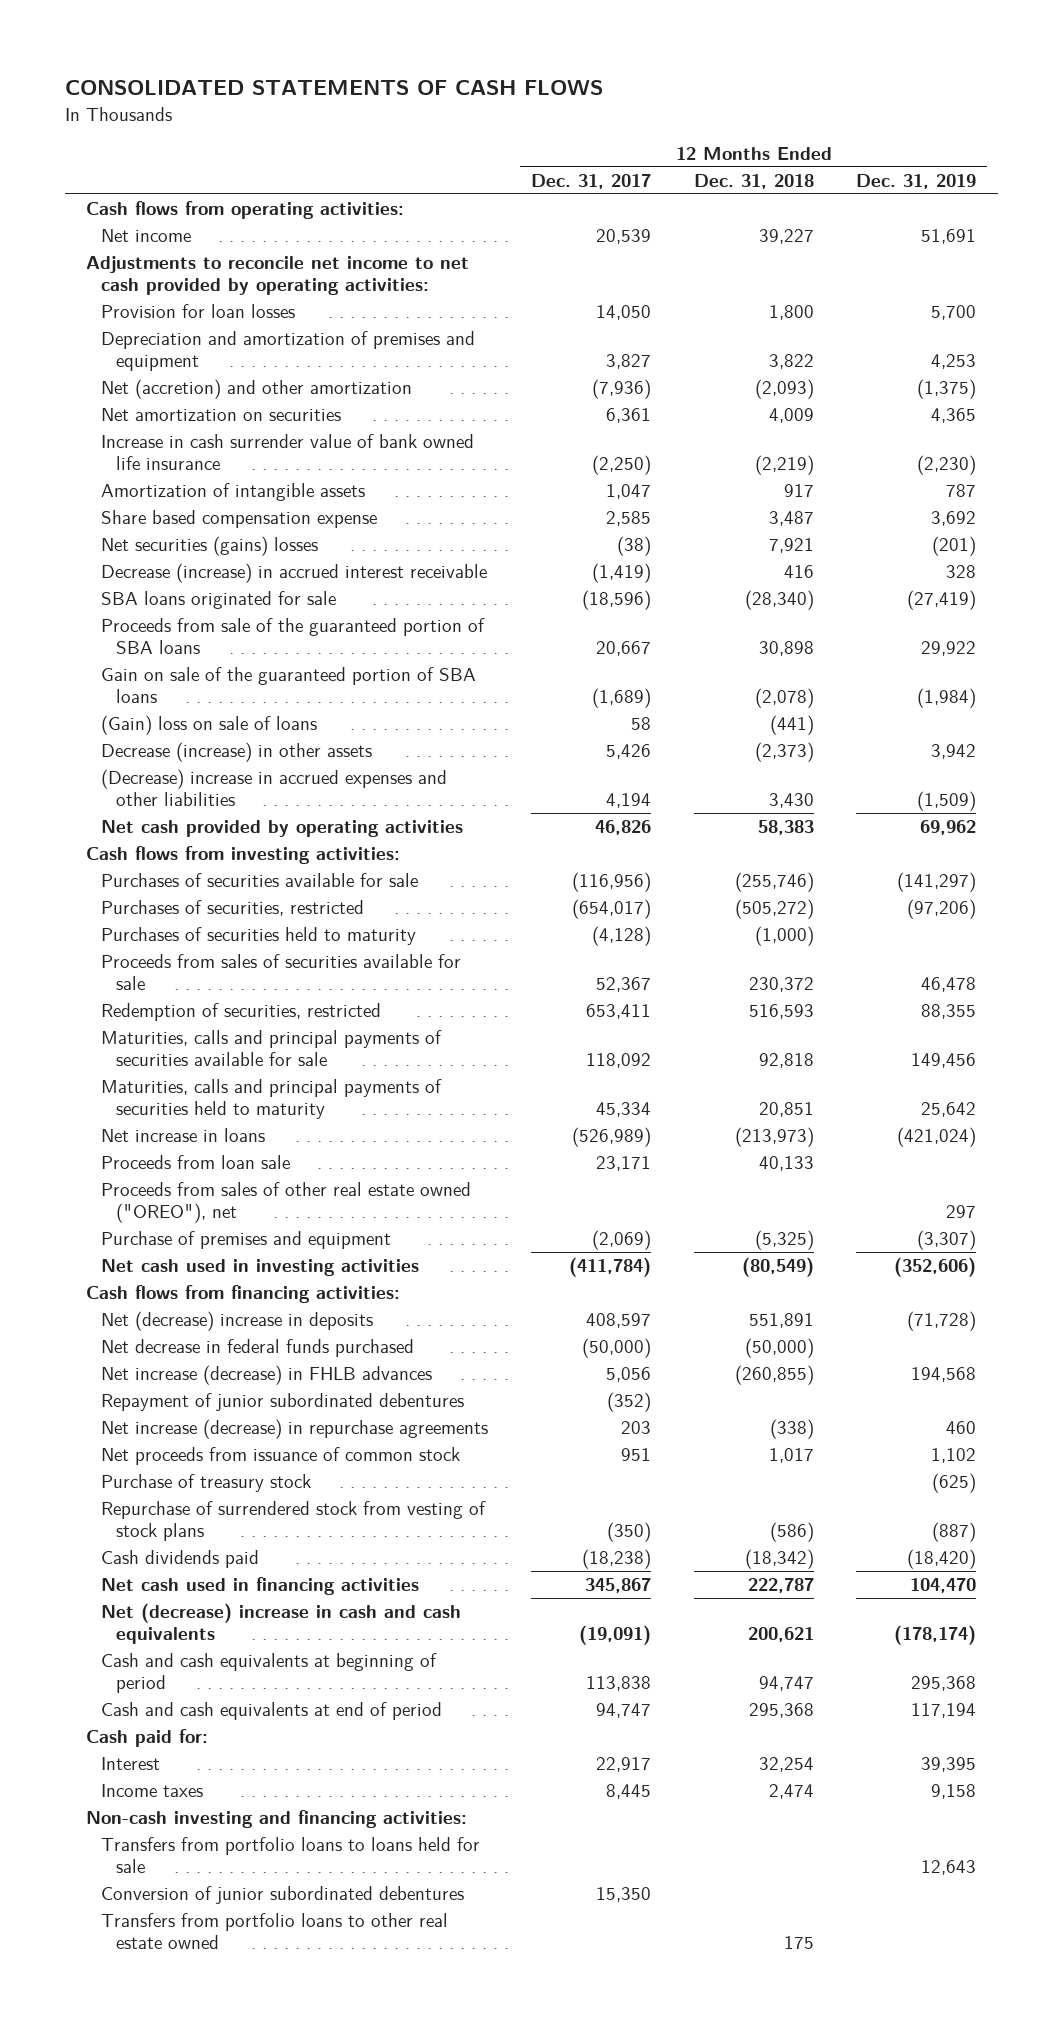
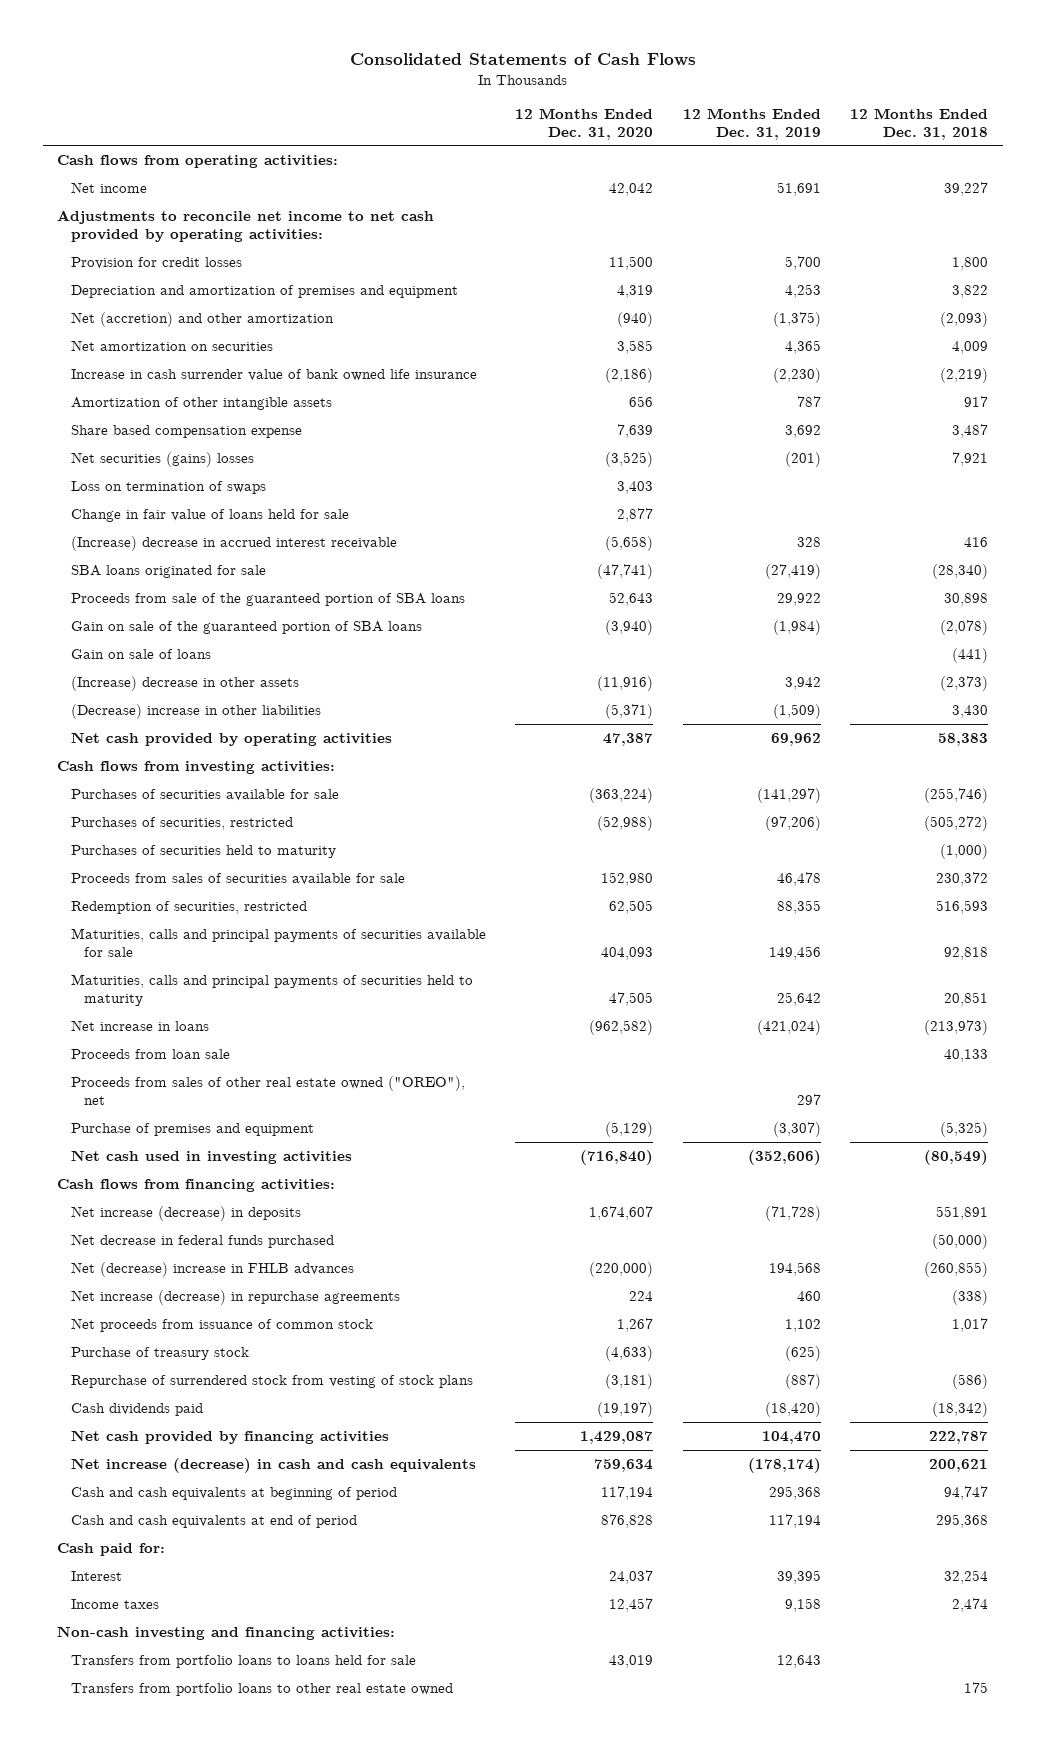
[64,79,603,95] CONSOLIDATED STATEMENTS OF CASH FLOWS -> [349,53,696,67] Consolidated Statements of Cash Flows
[530,173,651,189] Dec. 31, 2017 -> none
none -> [515,107,654,140] 12 Months Ended Dec. 31, 2020
[101,304,296,319] Provision for loan losses -> [70,256,242,269] Provision for credit losses
[101,483,366,502] Amortization of intangible assets -> [70,396,332,410] Amortization of other intangible assets
none -> [70,480,266,494] Loss on termination of swaps
none -> [70,508,349,522] Change in fair value of loans held for sale
[101,563,488,584] Decrease (increase) in accrued interest receivable -> [70,535,397,551] (Increase) decrease in accrued interest receivable
[101,715,318,736] (Gain) loss on sale of loans -> [70,648,211,659] Gain on sale of loans
[101,742,373,763] Decrease (increase) in other assets -> [70,675,299,691] (Increase) decrease in other assets
[101,769,448,807] (Decrease) increase in accrued expenses and other liabilities -> [70,703,321,719] (Decrease) increase in other liabilities
[101,1311,374,1332] Net (decrease) increase in deposits -> [70,1205,301,1221] Net increase (decrease) in deposits
[101,1393,465,1412] Repayment of junior subordinated debentures -> none
[101,1365,433,1386] Net increase (decrease) in FHLB advances -> [70,1261,354,1277] Net (decrease) increase in FHLB advances
[101,1577,420,1596] Net cash used in financing activities -> [70,1429,389,1444] Net cash provided by financing activities
[101,1603,462,1645] Net (decrease) increase in cash and cash equivalents -> [70,1457,476,1473] Net increase (decrease) in cash and cash equivalents
[101,1886,465,1905] Conversion of junior subordinated debentures -> none

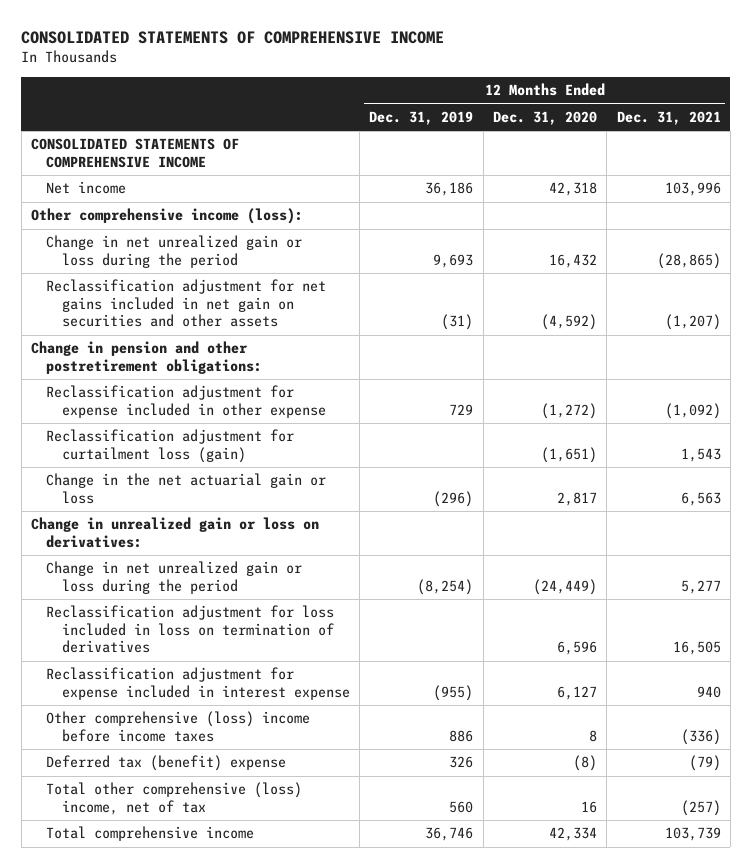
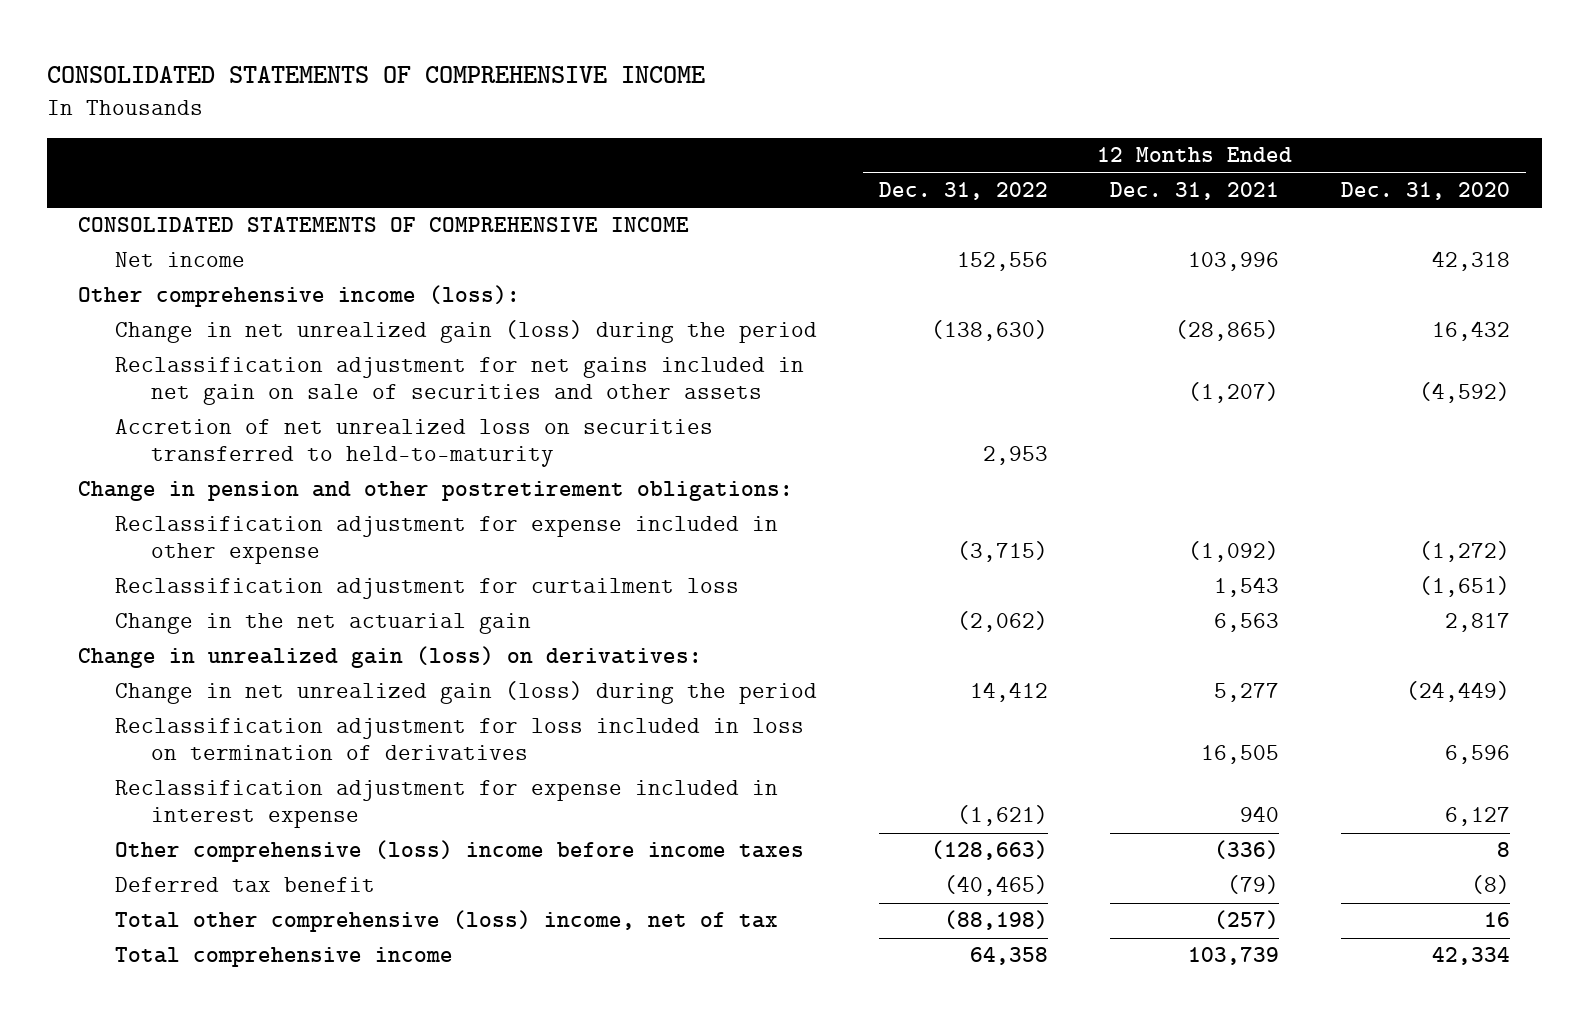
[369,110,474,125] Dec. 31, 2019 -> none
none -> [878,181,1048,200] Dec. 31, 2022
[46,235,303,268] Change in net unrealized gain or loss during the period -> [114,320,817,344] Change in net unrealized gain (loss) during the period
[46,279,327,328] Reclassification adjustment for net gains included in net gain on securities and other assets -> [114,357,804,406] Reclassification adjustment for net gains included in net gain on sale of securities and other assets
none -> [114,419,713,468] Accretion of net unrealized loss on securities transferred to held-to-maturity
[46,429,295,463] Reclassification adjustment for curtailment loss (gain) -> [114,578,739,600] Reclassification adjustment for curtailment loss
[46,473,327,504] Change in the net actuarial gain or loss -> [114,613,531,635] Change in the net actuarial gain
[30,517,319,548] Change in unrealized gain or loss on derivatives: -> [78,646,703,669] Change in unrealized gain (loss) on derivatives:
[46,561,303,594] Change in net unrealized gain or loss during the period -> [114,681,817,705] Change in net unrealized gain (loss) during the period
[46,755,287,772] Deferred tax (benefit) expense -> [114,877,375,893] Deferred tax benefit

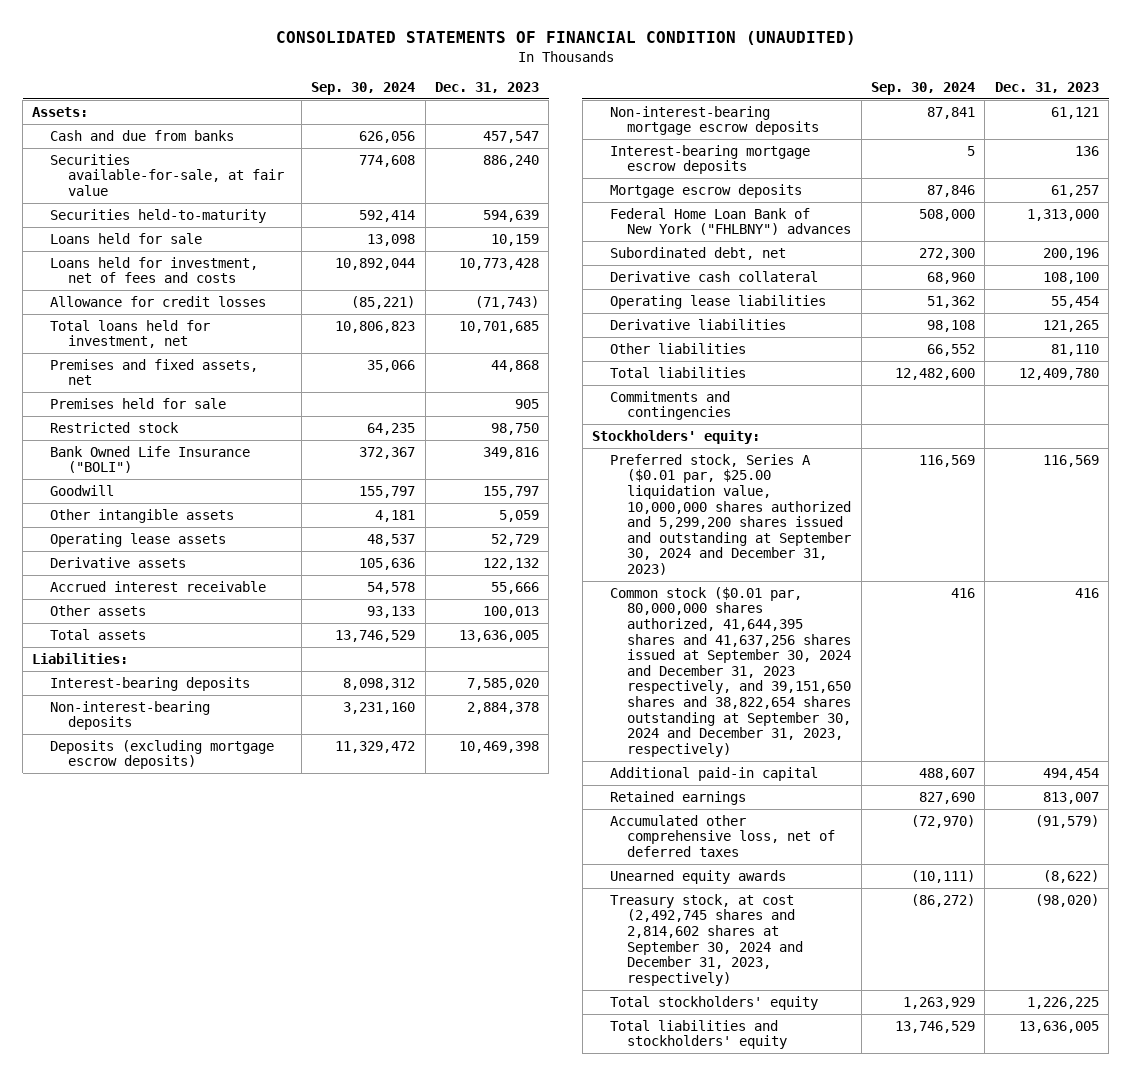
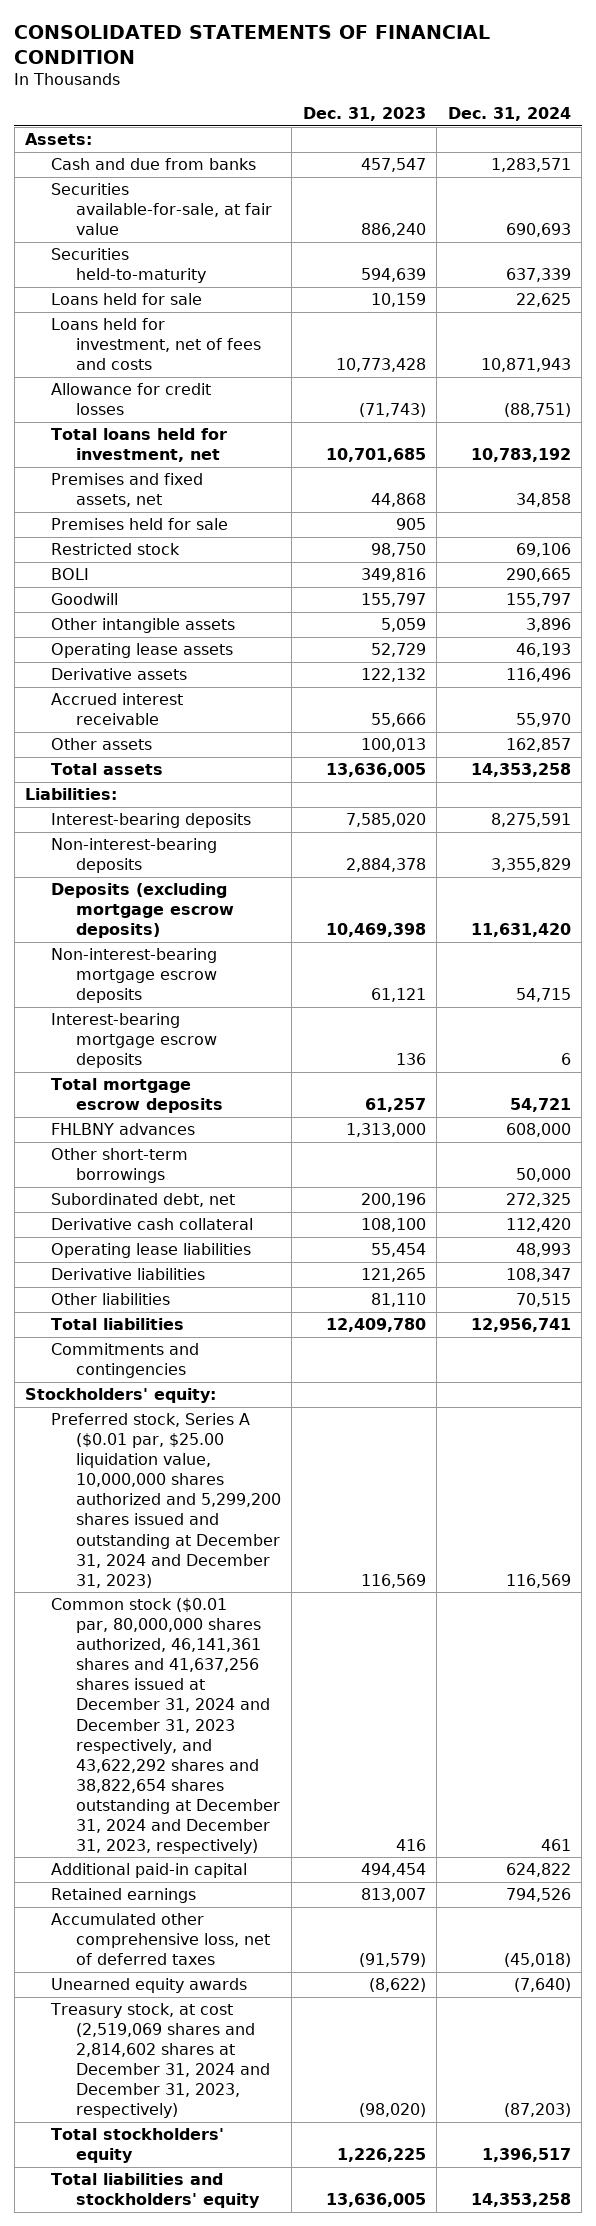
[275,31,856,46] CONSOLIDATED STATEMENTS OF FINANCIAL CONDITION (UNAUDITED) -> [14,24,491,64] CONSOLIDATED STATEMENTS OF FINANCIAL CONDITION
[311,81,416,95] Sep. 30, 2024 -> none
none -> [447,107,571,122] Dec. 31, 2024
[50,445,251,474] Bank Owned Life Insurance ("BOLI") -> [50,568,89,581] BOLI
[609,183,802,198] Mortgage escrow deposits -> [50,1078,223,1114] Total mortgage escrow deposits
[609,207,852,236] Federal Home Loan Bank of New York ("FHLBNY") advances -> [50,1123,195,1136] FHLBNY advances
none -> [50,1148,188,1184] Other short-term borrowings
[609,453,852,576] Preferred stock, Series A ($0.01 par, $25.00 liquidation value, 10,000,000 shares authorized and 5,299,200 shares issued and outstanding at September 30, 2024 and December 31, 2023) -> [50,1413,281,1588] Preferred stock, Series A ($0.01 par, $25.00 liquidation value, 10,000,000 shares authorized and 5,299,200 shares issued and outstanding at December 31, 2024 and December 31, 2023)
[609,586,852,757] Common stock ($0.01 par, 80,000,000 shares authorized, 41,644,395 shares and 41,637,256 shares issued at September 30, 2024 and December 31, 2023 respectively, and 39,151,650 shares and 38,822,654 shares outstanding at September 30, 2024 and December 31, 2023, respectively) -> [50,1598,280,1855] Common stock ($0.01 par, 80,000,000 shares authorized, 46,141,361 shares and 41,637,256 shares issued at December 31, 2024 and December 31, 2023 respectively, and 43,622,292 shares and 38,822,654 shares outstanding at December 31, 2024 and December 31, 2023, respectively)
[609,893,804,986] Treasury stock, at cost (2,492,745 shares and 2,814,602 shares at September 30, 2024 and December 31, 2023, respectively) -> [49,2003,270,2119] Treasury stock, at cost (2,519,069 shares and 2,814,602 shares at December 31, 2024 and December 31, 2023, respectively)

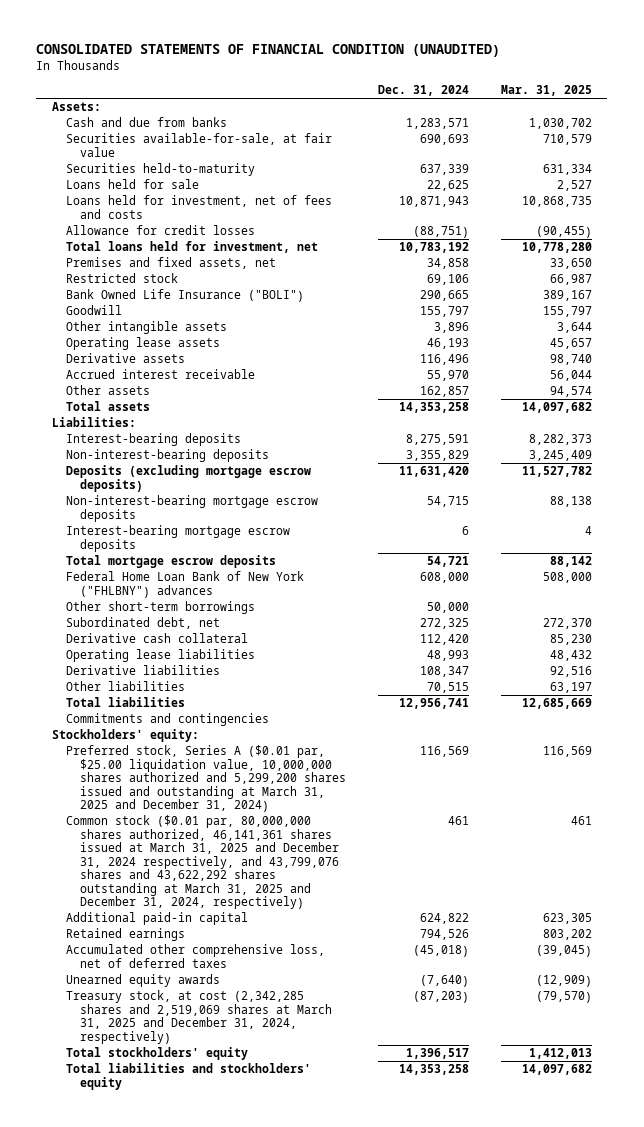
[14,24,491,64] CONSOLIDATED STATEMENTS OF FINANCIAL CONDITION -> [36,44,501,58] CONSOLIDATED STATEMENTS OF FINANCIAL CONDITION (UNAUDITED)
[302,107,426,122] Dec. 31, 2023 -> none
none -> [500,85,592,97] Mar. 31, 2025
[50,518,228,531] Premises held for sale -> none
[50,568,89,581] BOLI -> [65,289,304,303] Bank Owned Life Insurance ("BOLI")
[50,1123,195,1136] FHLBNY advances -> [65,571,304,598] Federal Home Loan Bank of New York ("FHLBNY") advances
[50,1413,281,1588] Preferred stock, Series A ($0.01 par, $25.00 liquidation value, 10,000,000 shares authorized and 5,299,200 shares issued and outstanding at December 31, 2024 and December 31, 2023) -> [65,745,346,813] Preferred stock, Series A ($0.01 par, $25.00 liquidation value, 10,000,000 shares authorized and 5,299,200 shares issued and outstanding at March 31, 2025 and December 31, 2024)
[50,1598,280,1855] Common stock ($0.01 par, 80,000,000 shares authorized, 46,141,361 shares and 41,637,256 shares issued at December 31, 2024 and December 31, 2023 respectively, and 43,622,292 shares and 38,822,654 shares outstanding at December 31, 2024 and December 31, 2023, respectively) -> [65,815,339,910] Common stock ($0.01 par, 80,000,000 shares authorized, 46,141,361 shares issued at March 31, 2025 and December 31, 2024 respectively, and 43,799,076 shares and 43,622,292 shares outstanding at March 31, 2025 and December 31, 2024, respectively)
[49,2003,270,2119] Treasury stock, at cost (2,519,069 shares and 2,814,602 shares at December 31, 2024 and December 31, 2023, respectively) -> [65,990,332,1044] Treasury stock, at cost (2,342,285 shares and 2,519,069 shares at March 31, 2025 and December 31, 2024, respectively)

